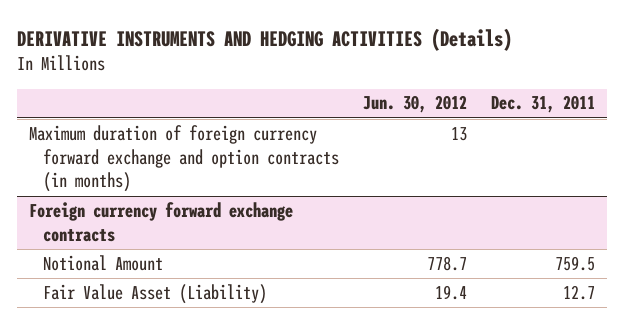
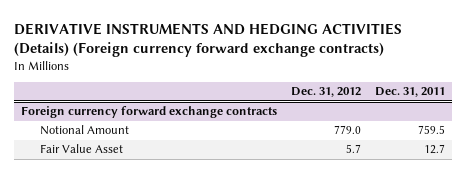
[17,27,513,51] DERIVATIVE INSTRUMENTS AND HEDGING ACTIVITIES (Details) -> [14,22,403,57] DERIVATIVE INSTRUMENTS AND HEDGING ACTIVITIES (Details) (Foreign currency forward exchange contracts)
[362,95,467,114] Jun. 30, 2012 -> none
none -> [290,87,361,98] Dec. 31, 2012
[29,124,339,193] Maximum duration of foreign currency forward exchange and option contracts (in months) -> none
[42,283,267,304] Fair Value Asset (Liability) -> [39,144,123,154] Fair Value Asset

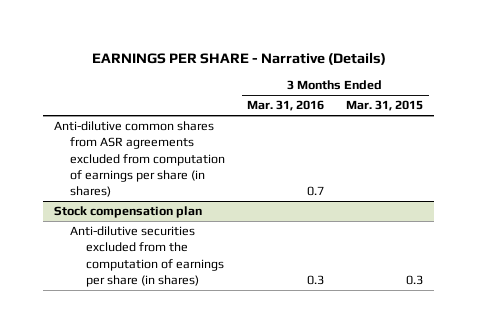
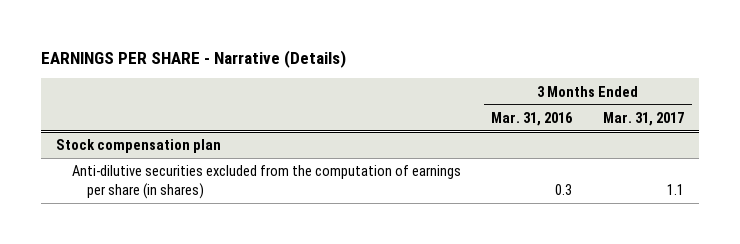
[346,100,424,112] Mar. 31, 2015 -> none
none -> [603,111,685,126] Mar. 31, 2017
[54,121,226,198] Anti-dilutive common shares from ASR agreements excluded from computation of earnings per share (in shares) -> none

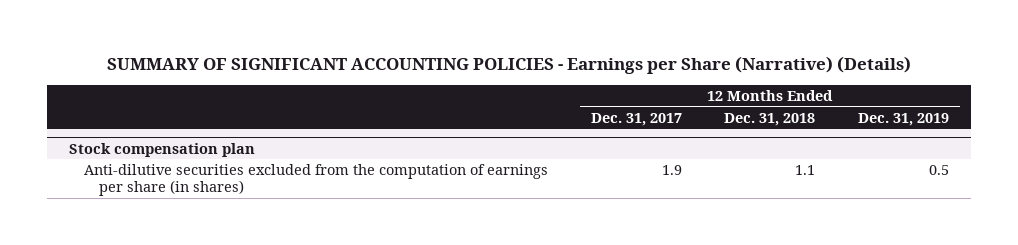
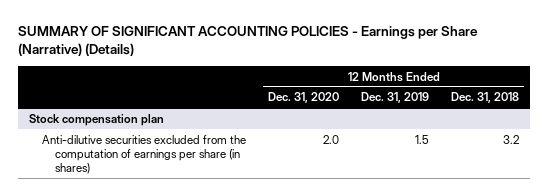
[590,112,682,126] Dec. 31, 2017 -> none
none -> [268,92,340,104] Dec. 31, 2020
[795,165,816,176] 1.1 -> [502,134,519,144] 3.2
[929,165,950,176] 0.5 -> [415,134,430,144] 1.5

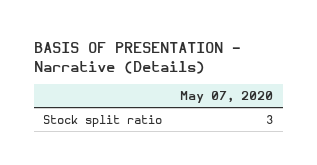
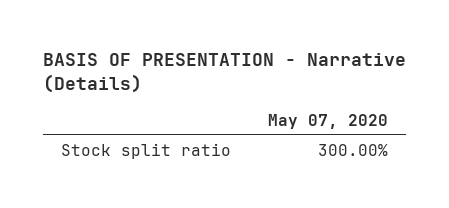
[266,115,274,125] 3 -> [317,144,388,157] 300.00%

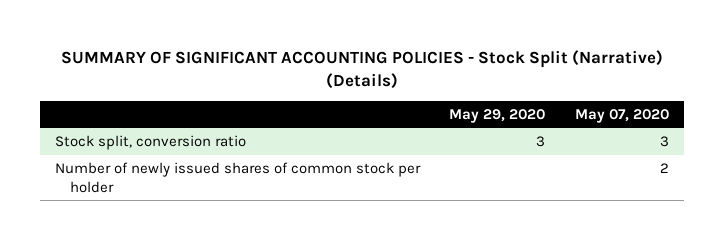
[42,53,406,94] BASIS OF PRESENTATION - Narrative (Details) -> [60,49,663,89] SUMMARY OF SIGNIFICANT ACCOUNTING POLICIES - Stock Split (Narrative) (Details)
none -> [449,108,546,123] May 29, 2020
[61,143,232,160] Stock split ratio -> [54,134,246,150] Stock split, conversion ratio
[317,144,388,157] 300.00% -> [660,135,670,147] 3
none -> [54,161,421,193] Number of newly issued shares of common stock per holder

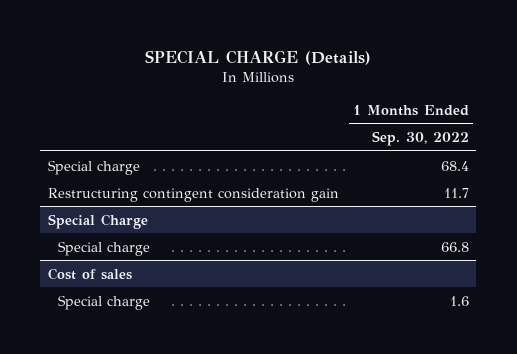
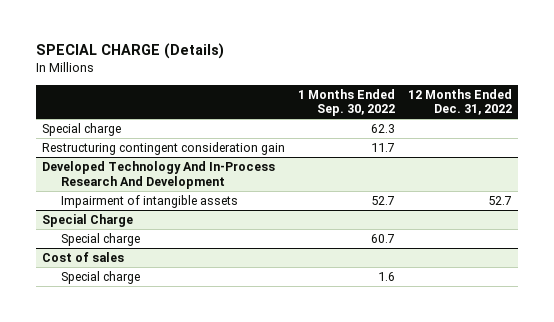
none -> [407,88,512,116] 12 Months Ended Dec. 31, 2022
[441,160,470,171] 68.4 -> [370,123,395,133] 62.3
none -> [42,160,276,189] Developed Technology And In-Process Research And Development
none -> [61,194,239,208] Impairment of intangible assets
[441,241,470,252] 66.8 -> [370,233,395,243] 60.7

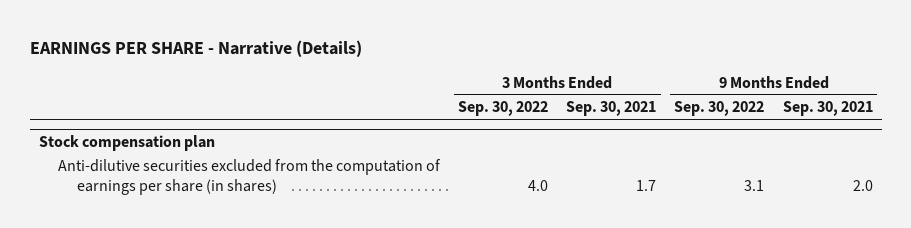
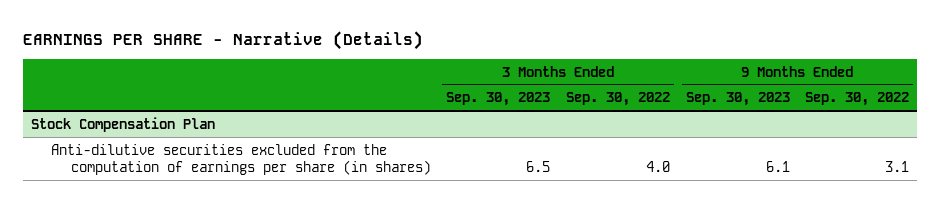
[566,101,657,117] Sep. 30, 2021 -> none
[782,101,873,117] Sep. 30, 2021 -> none
none -> [446,92,551,107] Sep. 30, 2023
none -> [685,92,790,107] Sep. 30, 2023
[38,135,215,152] Stock compensation plan -> [31,116,216,132] Stock Compensation Plan

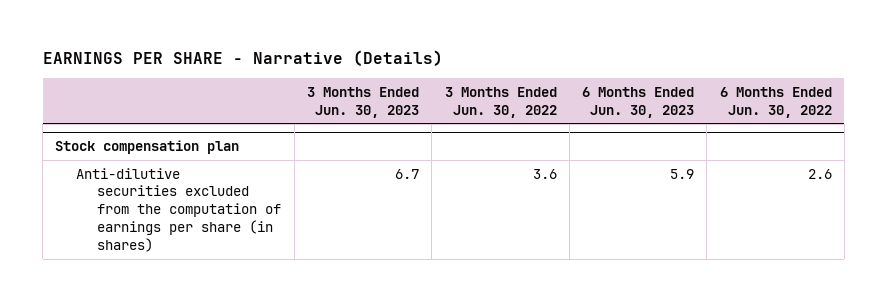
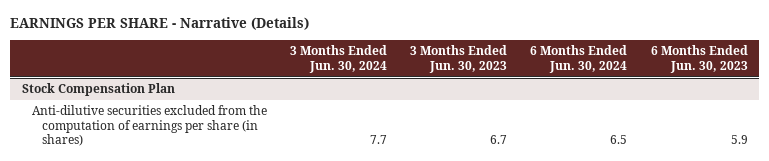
[444,86,557,118] 3 Months Ended Jun. 30, 2022 -> none
[719,86,832,118] 6 Months Ended Jun. 30, 2022 -> none
none -> [289,45,387,74] 3 Months Ended Jun. 30, 2024
none -> [530,45,628,74] 6 Months Ended Jun. 30, 2024
[55,140,240,155] Stock compensation plan -> [21,83,175,97] Stock Compensation Plan

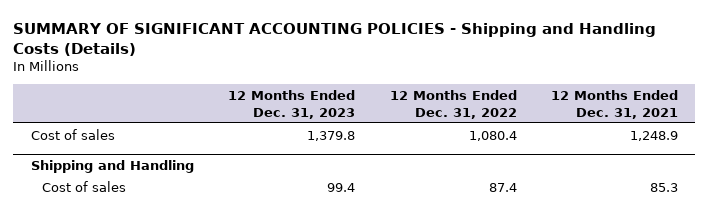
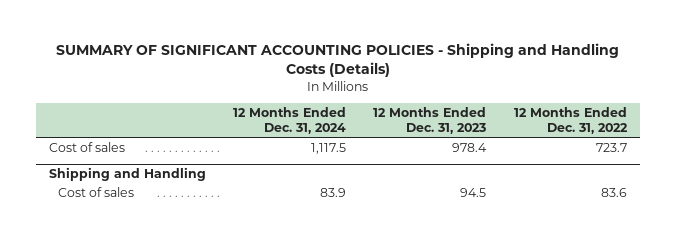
[551,89,679,119] 12 Months Ended Dec. 31, 2021 -> none
none -> [233,106,347,135] 12 Months Ended Dec. 31, 2024
[307,130,356,141] 1,379.8 -> [452,142,488,152] 978.4
[468,130,517,141] 1,080.4 -> [595,142,627,152] 723.7
[327,182,356,192] 99.4 -> [460,187,487,197] 94.5
[488,182,517,192] 87.4 -> [600,187,627,197] 83.6

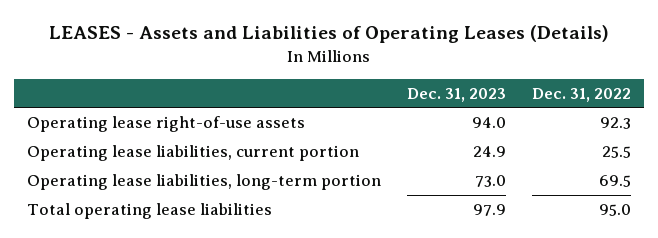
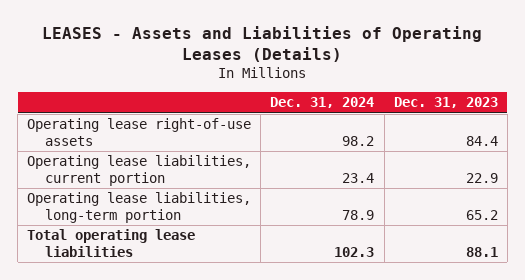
[531,87,631,102] Dec. 31, 2022 -> none
none -> [270,97,375,109] Dec. 31, 2024
[471,117,506,129] 94.0 -> [465,135,498,146] 84.4
[472,146,506,158] 24.9 -> [465,172,498,183] 22.9
[474,175,506,188] 73.0 -> [465,209,498,220] 65.2
[472,204,506,217] 97.9 -> [465,246,498,257] 88.1

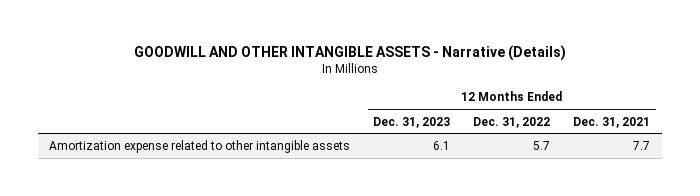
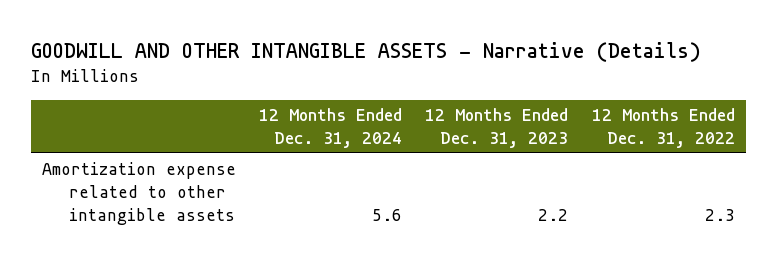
[573,116,651,128] Dec. 31, 2021 -> none
none -> [259,107,403,148] 12 Months Ended Dec. 31, 2024
[433,141,451,151] 6.1 -> [538,208,569,221] 2.2
[533,141,551,151] 5.7 -> [704,208,735,221] 2.3

